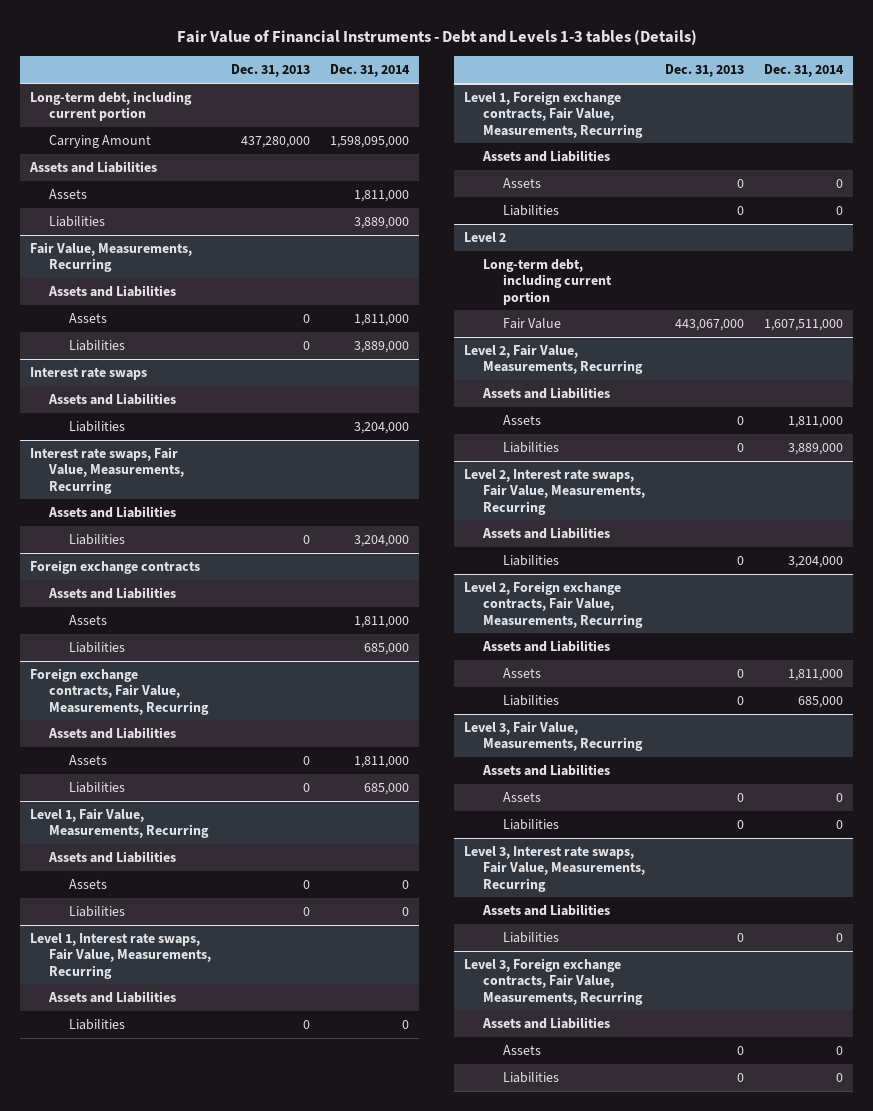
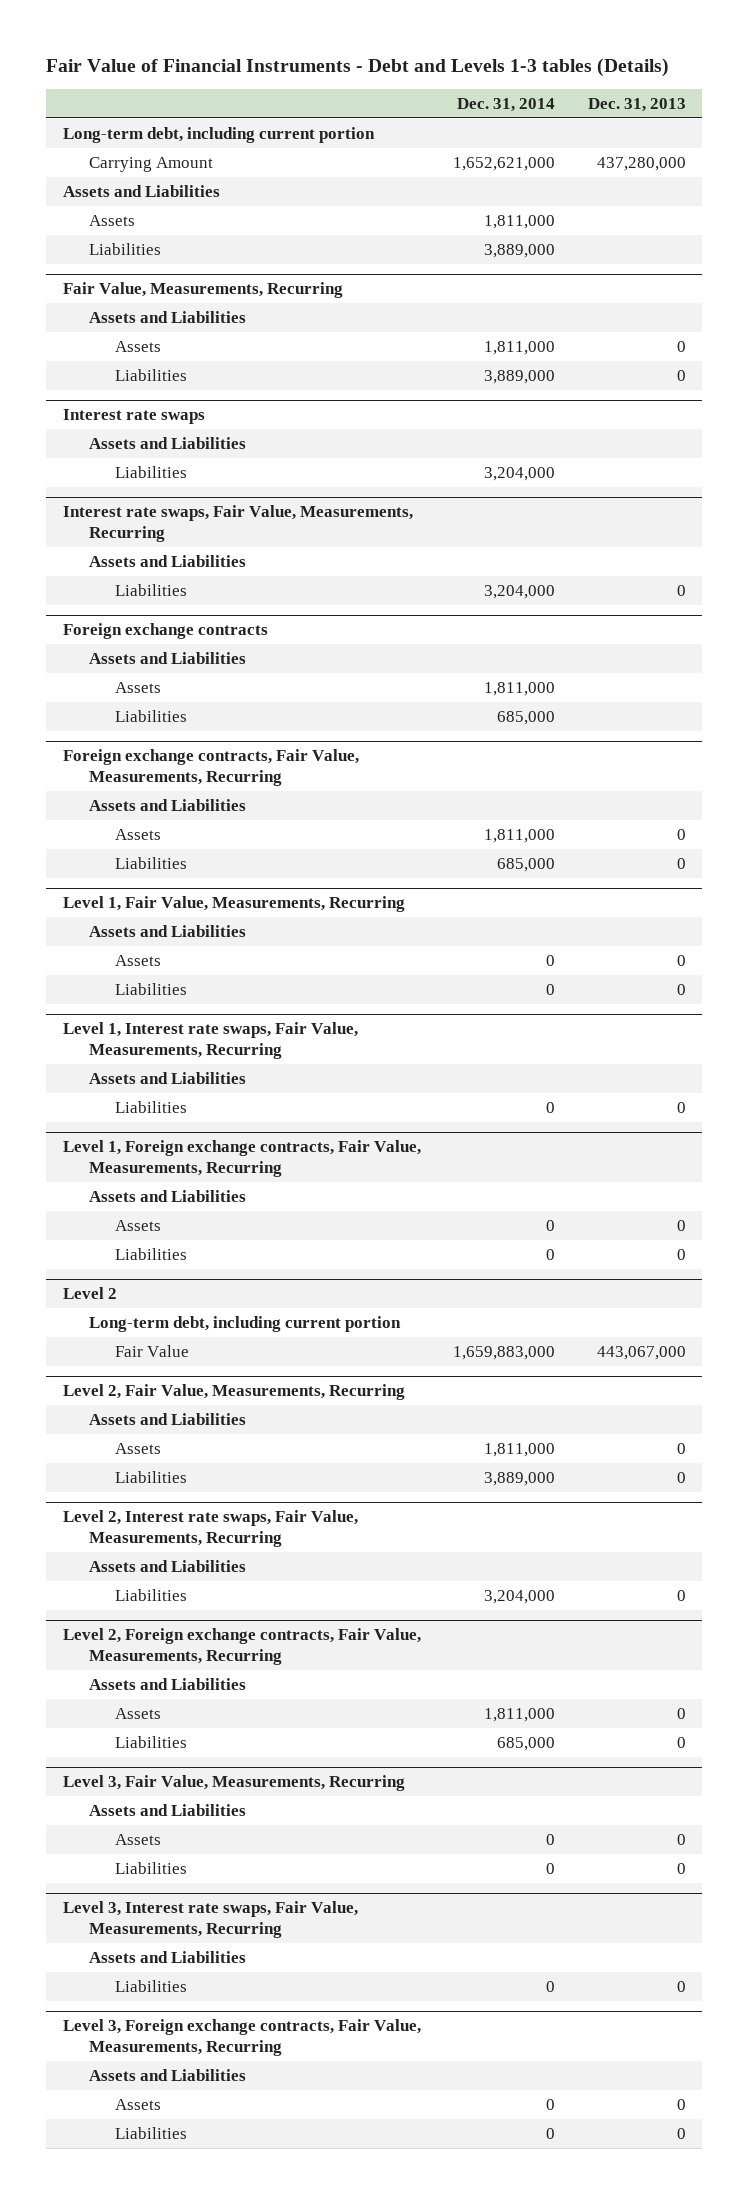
[329,135,409,148] 1,598,095,000 -> [453,156,556,171] 1,652,621,000
[763,318,843,331] 1,607,511,000 -> [453,1345,556,1360] 1,659,883,000

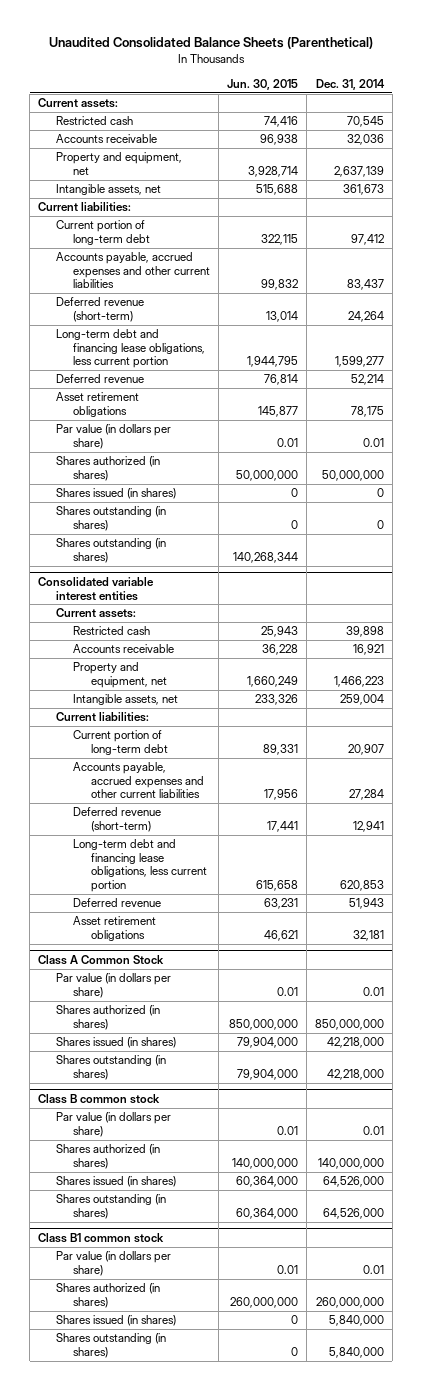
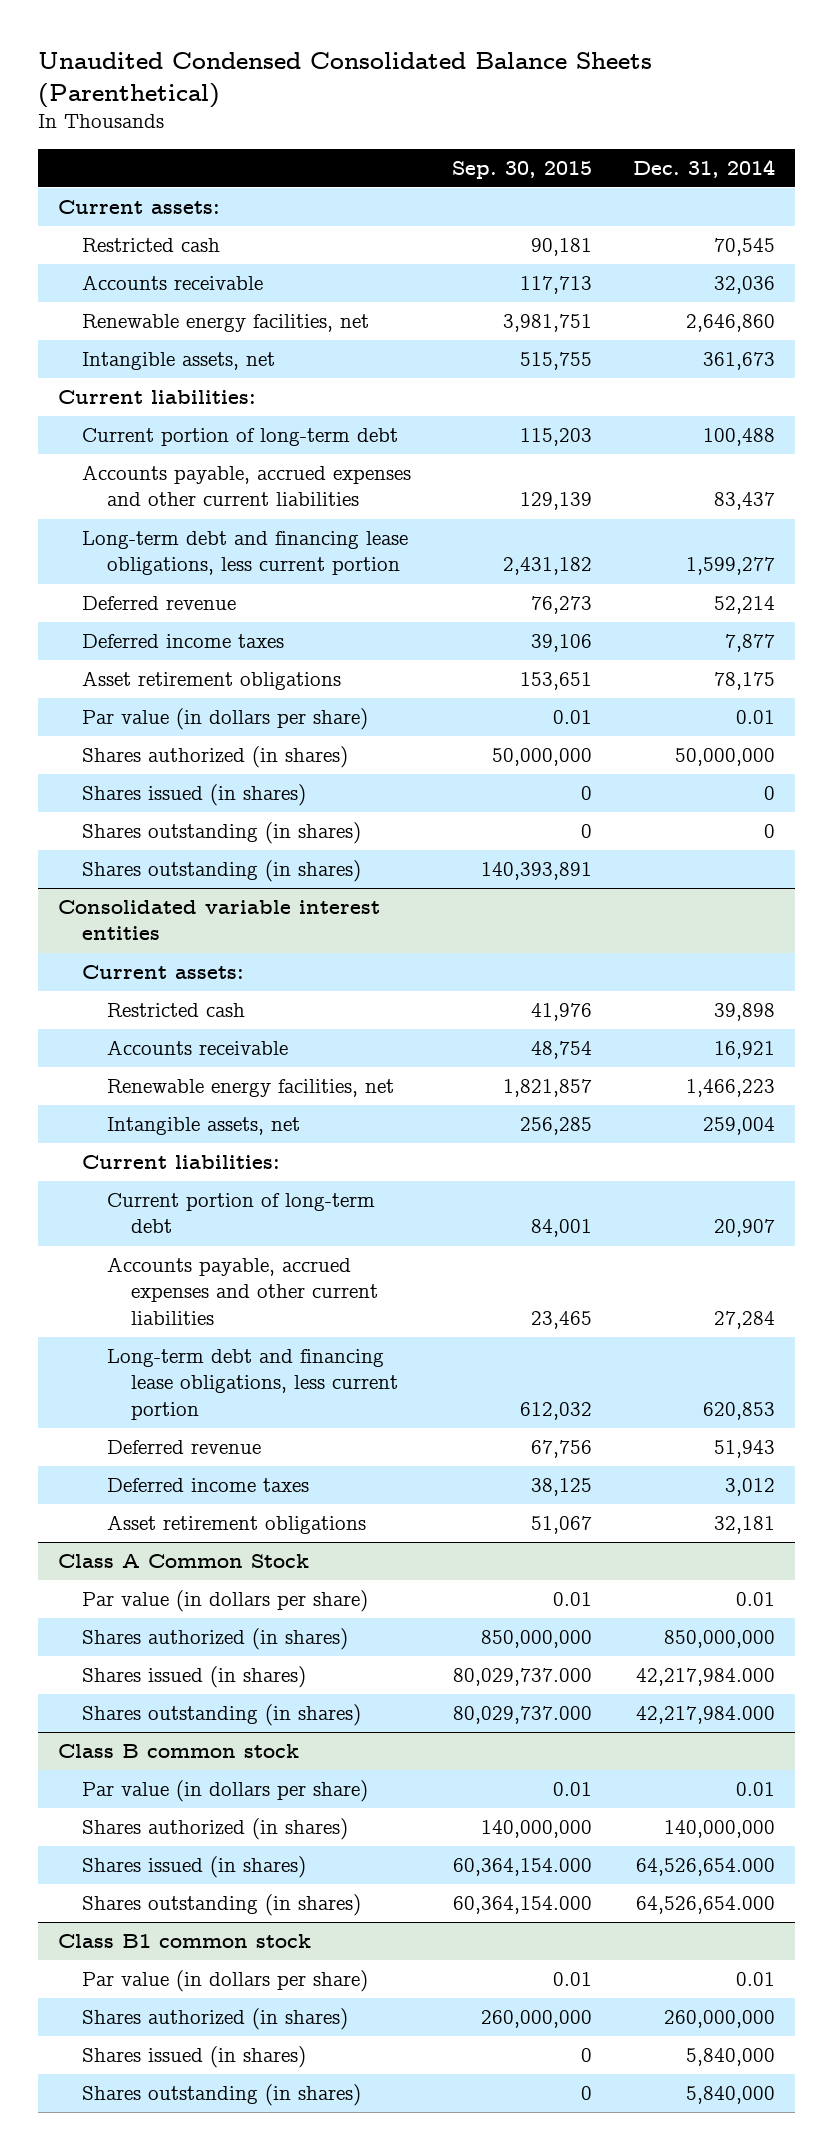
[48,37,373,50] Unaudited Consolidated Balance Sheets (Parenthetical) -> [37,52,652,108] Unaudited Condensed Consolidated Balance Sheets (Parenthetical)
[226,78,298,90] Jun. 30, 2015 -> none
none -> [452,160,593,179] Sep. 30, 2015
[55,152,182,175] Property and equipment, net -> none
none -> [82,314,370,333] Renewable energy facilities, net
[350,233,384,245] 97,412 -> [702,428,775,447] 100,488
[55,297,144,322] Deferred revenue (short-term) -> none
none -> [82,634,285,649] Deferred income taxes
[73,662,167,688] Property and equipment, net -> [106,1079,394,1098] Renewable energy facilities, net
[73,807,162,832] Deferred revenue (short-term) -> none
none -> [106,1478,309,1493] Deferred income taxes
[326,1037,384,1049] 42,218,000 -> [635,1668,775,1687] 42,217,984.000
[326,1068,384,1080] 42,218,000 -> [635,1706,775,1725] 42,217,984.000
[322,1176,384,1188] 64,526,000 -> [635,1858,775,1877] 64,526,654.000
[322,1207,384,1219] 64,526,000 -> [635,1896,775,1915] 64,526,654.000

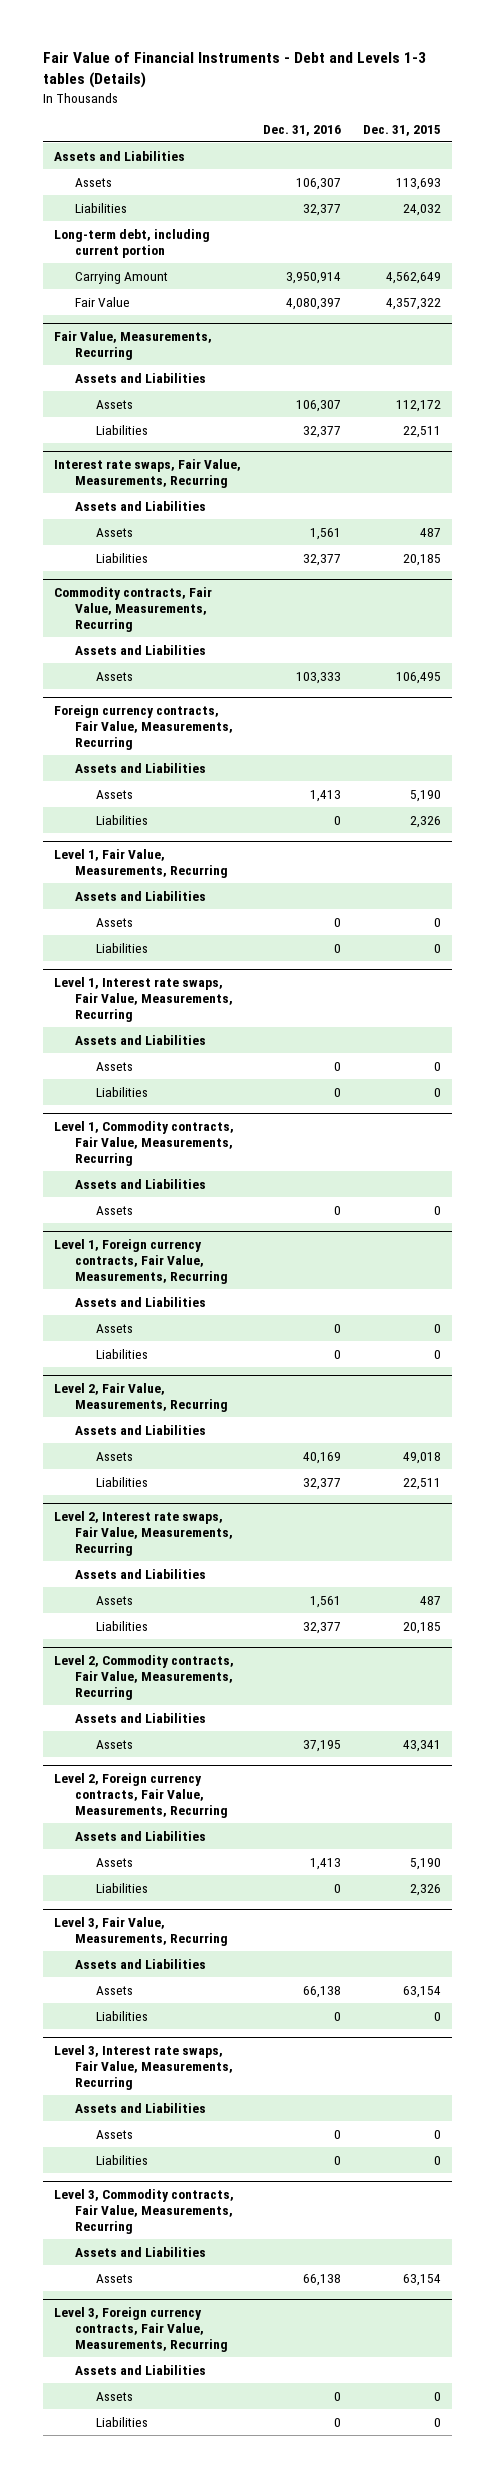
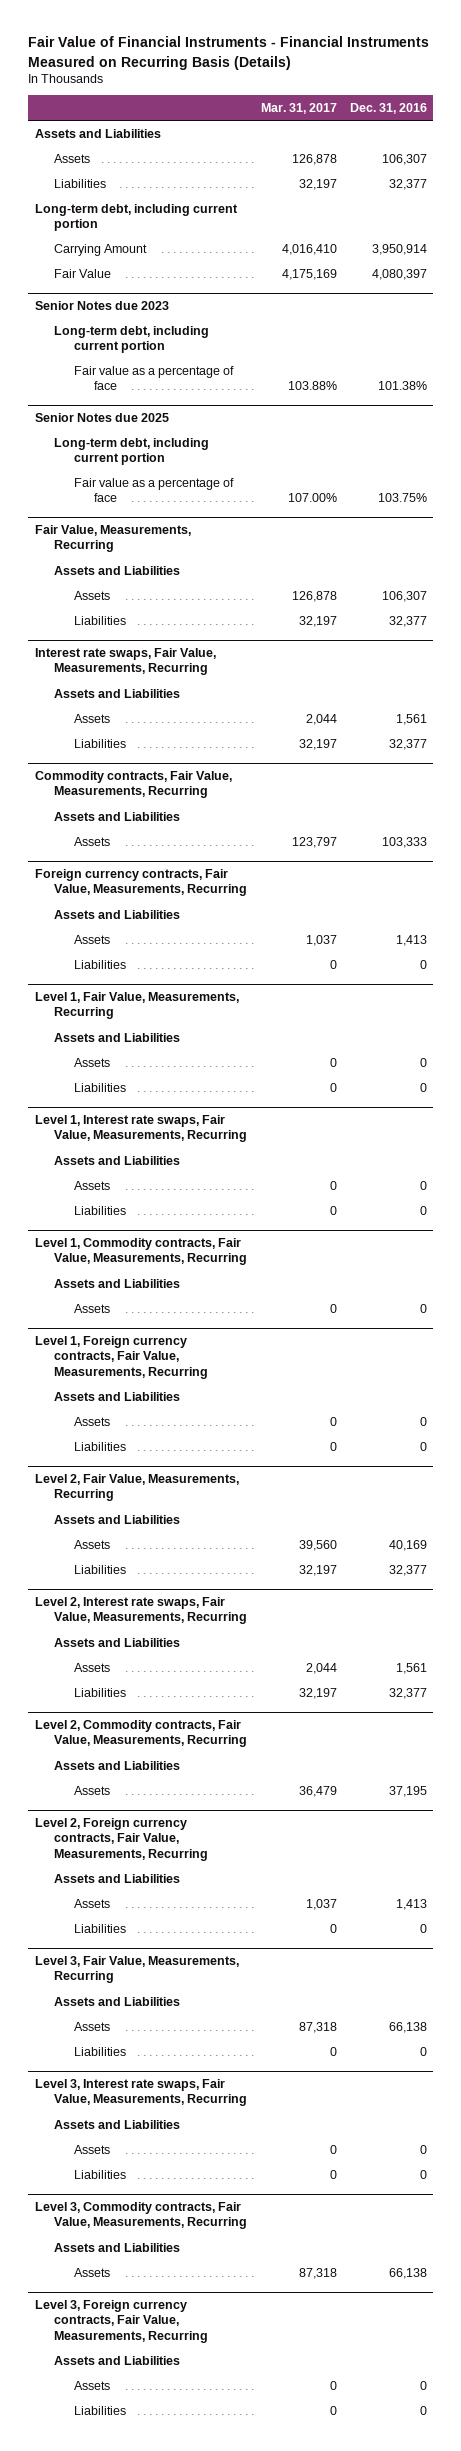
[42,52,426,89] Fair Value of Financial Instruments - Debt and Levels 1-3 tables (Details) -> [28,36,430,70] Fair Value of Financial Instruments - Financial Instruments Measured on Recurring Basis (Details)
[362,124,441,136] Dec. 31, 2015 -> none
none -> [260,103,337,115] Mar. 31, 2017
none -> [34,301,169,311] Senior Notes due 2023
none -> [54,325,210,353] Long-term debt, including current portion
none -> [74,365,235,390] Fair value as a percentage of face
none -> [34,413,169,423] Senior Notes due 2025
none -> [54,437,210,465] Long-term debt, including current portion
none -> [74,477,235,502] Fair value as a percentage of face

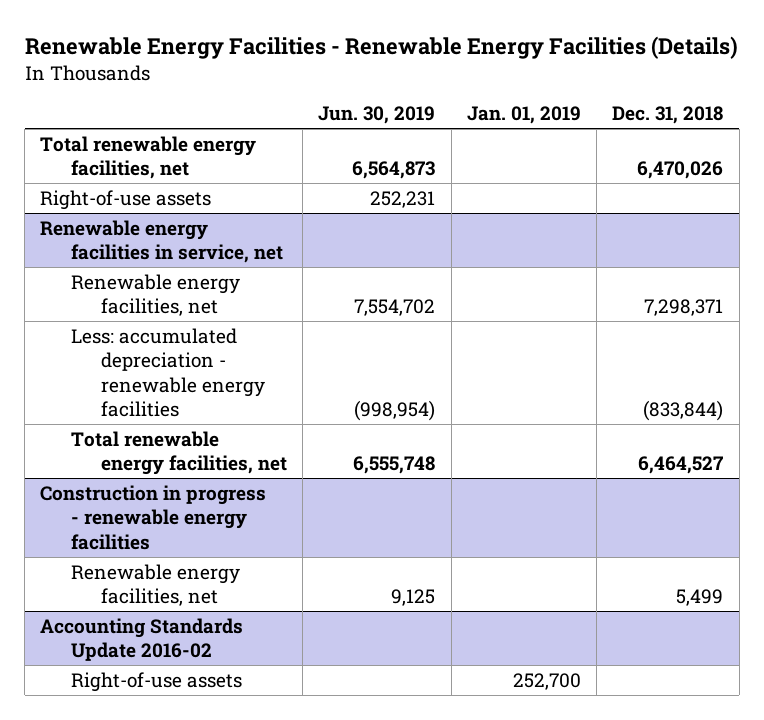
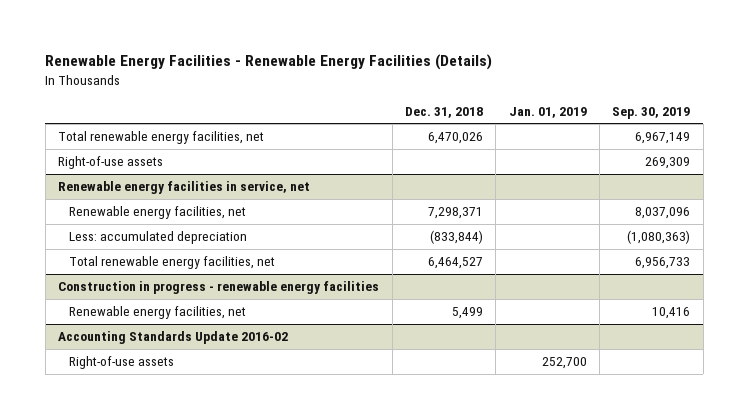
[318,106,436,125] Jun. 30, 2019 -> none
none -> [612,106,691,119] Sep. 30, 2019
[70,327,265,418] Less: accumulated depreciation - renewable energy facilities -> [68,231,247,245] Less: accumulated depreciation

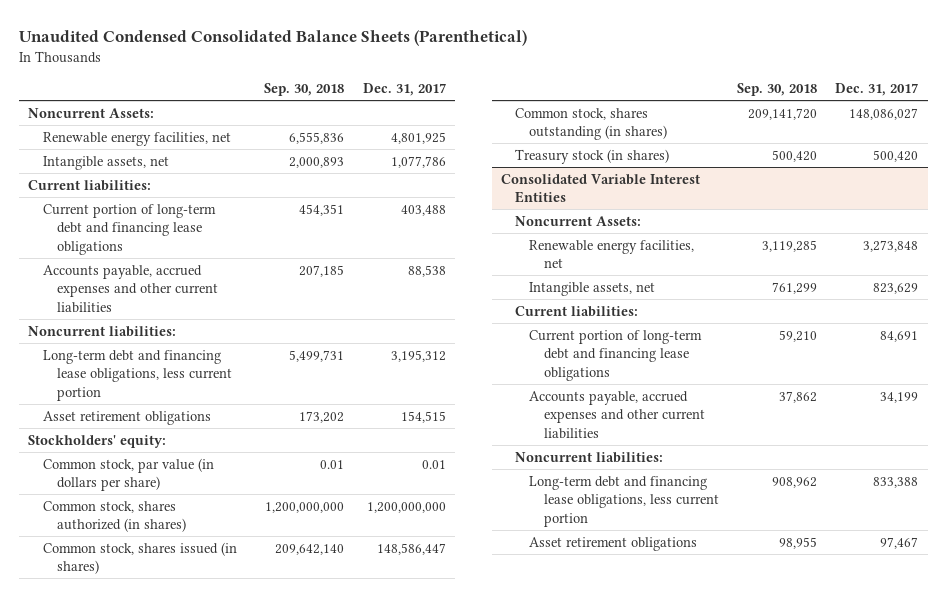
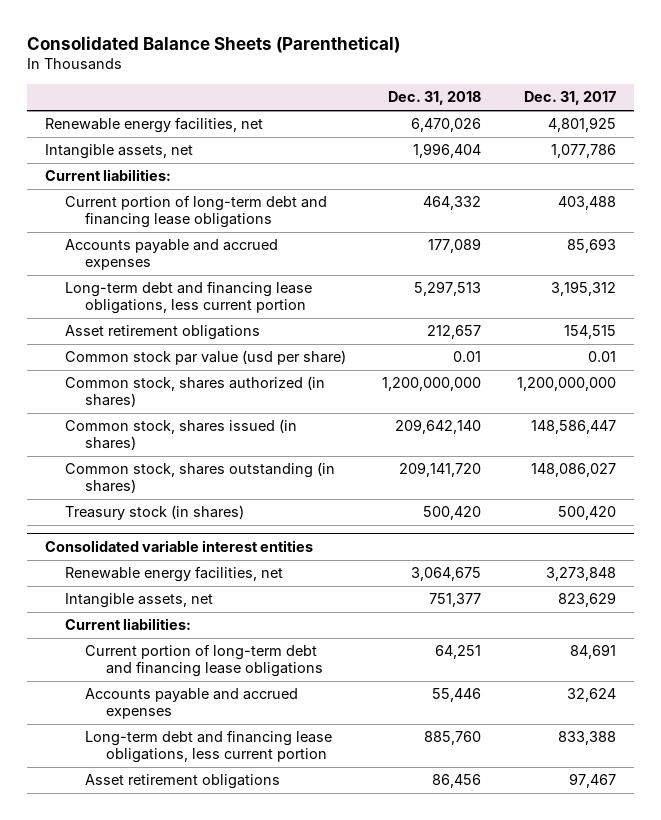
[19,29,528,46] Unaudited Condensed Consolidated Balance Sheets (Parenthetical) -> [26,35,400,53] Consolidated Balance Sheets (Parenthetical)
[264,83,345,97] Sep. 30, 2018 -> none
none -> [388,91,482,106] Dec. 31, 2018
[28,107,155,118] Noncurrent Assets: -> none
[28,325,177,337] Noncurrent liabilities: -> none
[42,264,218,314] Accounts payable, accrued expenses and other current liabilities -> [64,239,278,271] Accounts payable and accrued expenses
[407,264,446,277] 88,538 -> [567,238,617,254] 85,693
[28,434,167,448] Stockholders' equity: -> none
[42,457,214,492] Common stock, par value (in dollars per share) -> [64,350,346,366] Common stock par value (usd per share)
[515,215,642,226] Noncurrent Assets: -> none
[501,173,701,204] Consolidated Variable Interest Entities -> [44,539,313,552] Consolidated variable interest entities
[515,451,664,463] Noncurrent liabilities: -> none
[529,390,705,440] Accounts payable, accrued expenses and other current liabilities -> [85,688,299,720] Accounts payable and accrued expenses
[880,391,919,403] 34,199 -> [567,688,617,703] 32,624

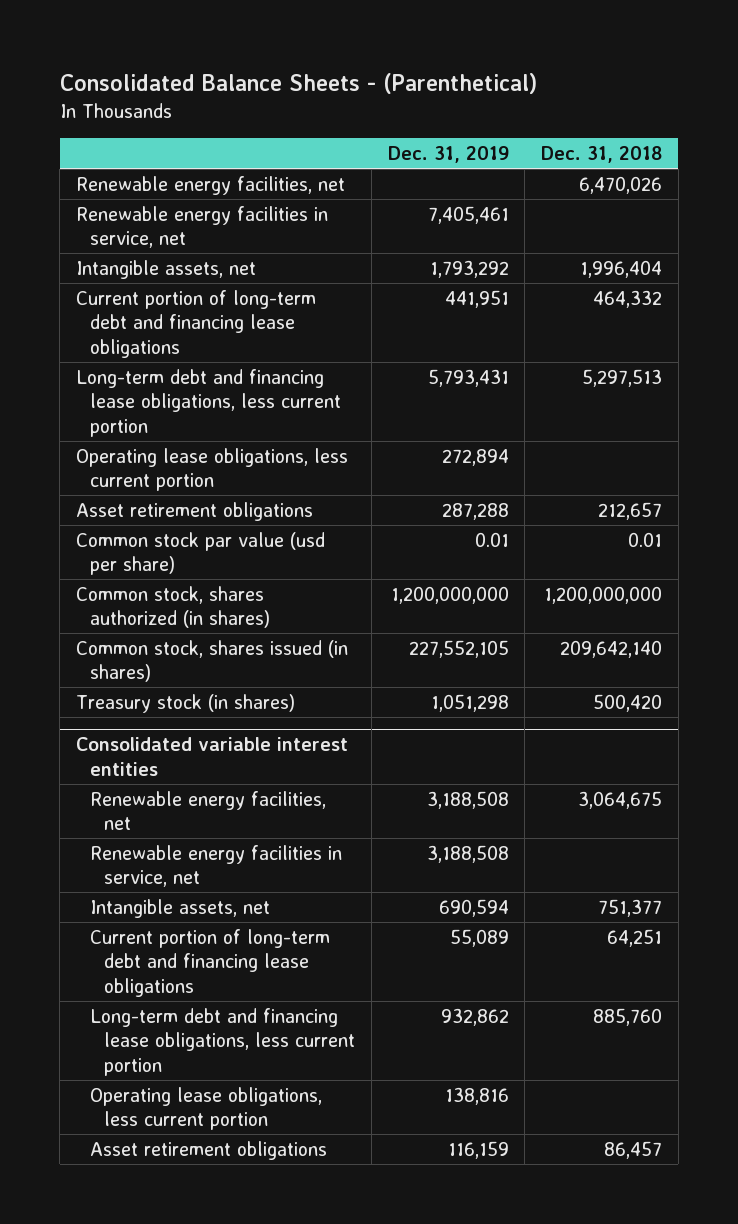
[26,35,400,53] Consolidated Balance Sheets (Parenthetical) -> [59,72,537,94] Consolidated Balance Sheets - (Parenthetical)
[524,91,617,106] Dec. 31, 2017 -> none
none -> [387,146,509,164] Dec. 31, 2019
none -> [75,205,328,249] Renewable energy facilities in service, net
[44,169,171,182] Current liabilities: -> none
[64,239,278,271] Accounts payable and accrued expenses -> none
none -> [75,447,348,492] Operating lease obligations, less current portion
[64,462,335,494] Common stock, shares outstanding (in shares) -> none
none -> [89,844,342,888] Renewable energy facilities in service, net
[64,618,191,631] Current liabilities: -> none
[85,688,299,720] Accounts payable and accrued expenses -> none
none -> [89,1086,322,1131] Operating lease obligations, less current portion
[432,774,482,789] 86,456 -> [603,1140,662,1159] 86,457

